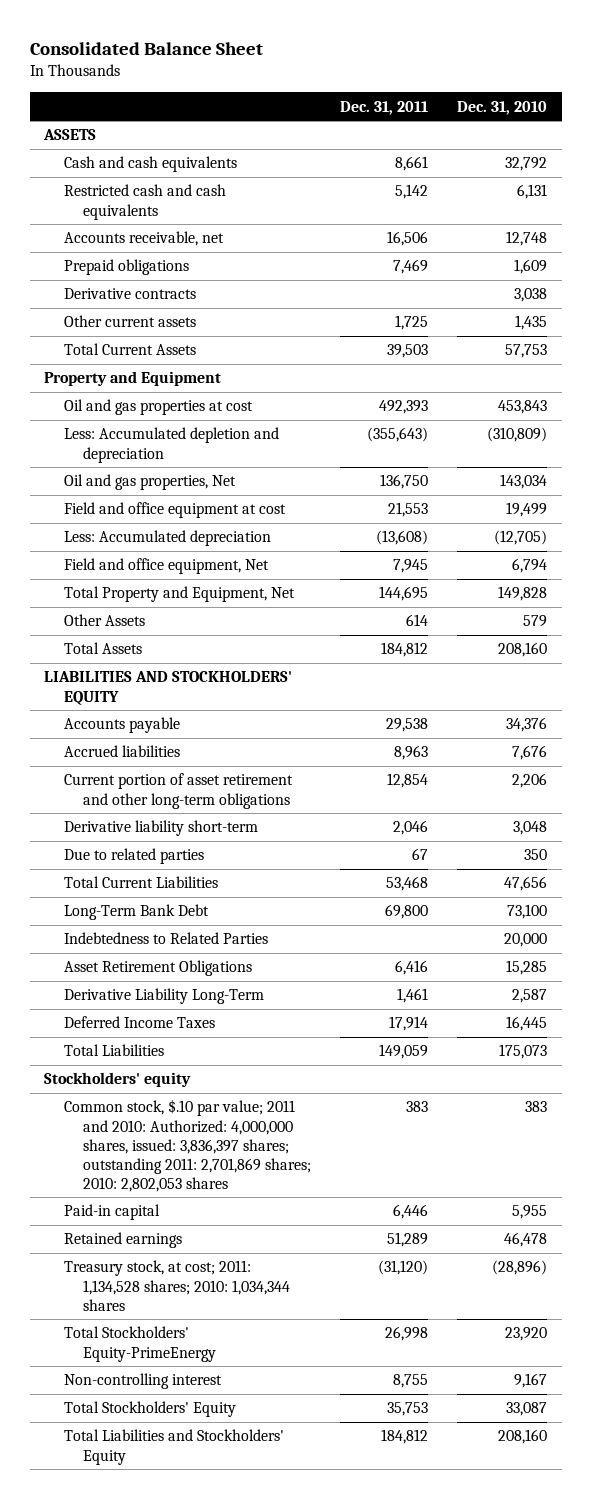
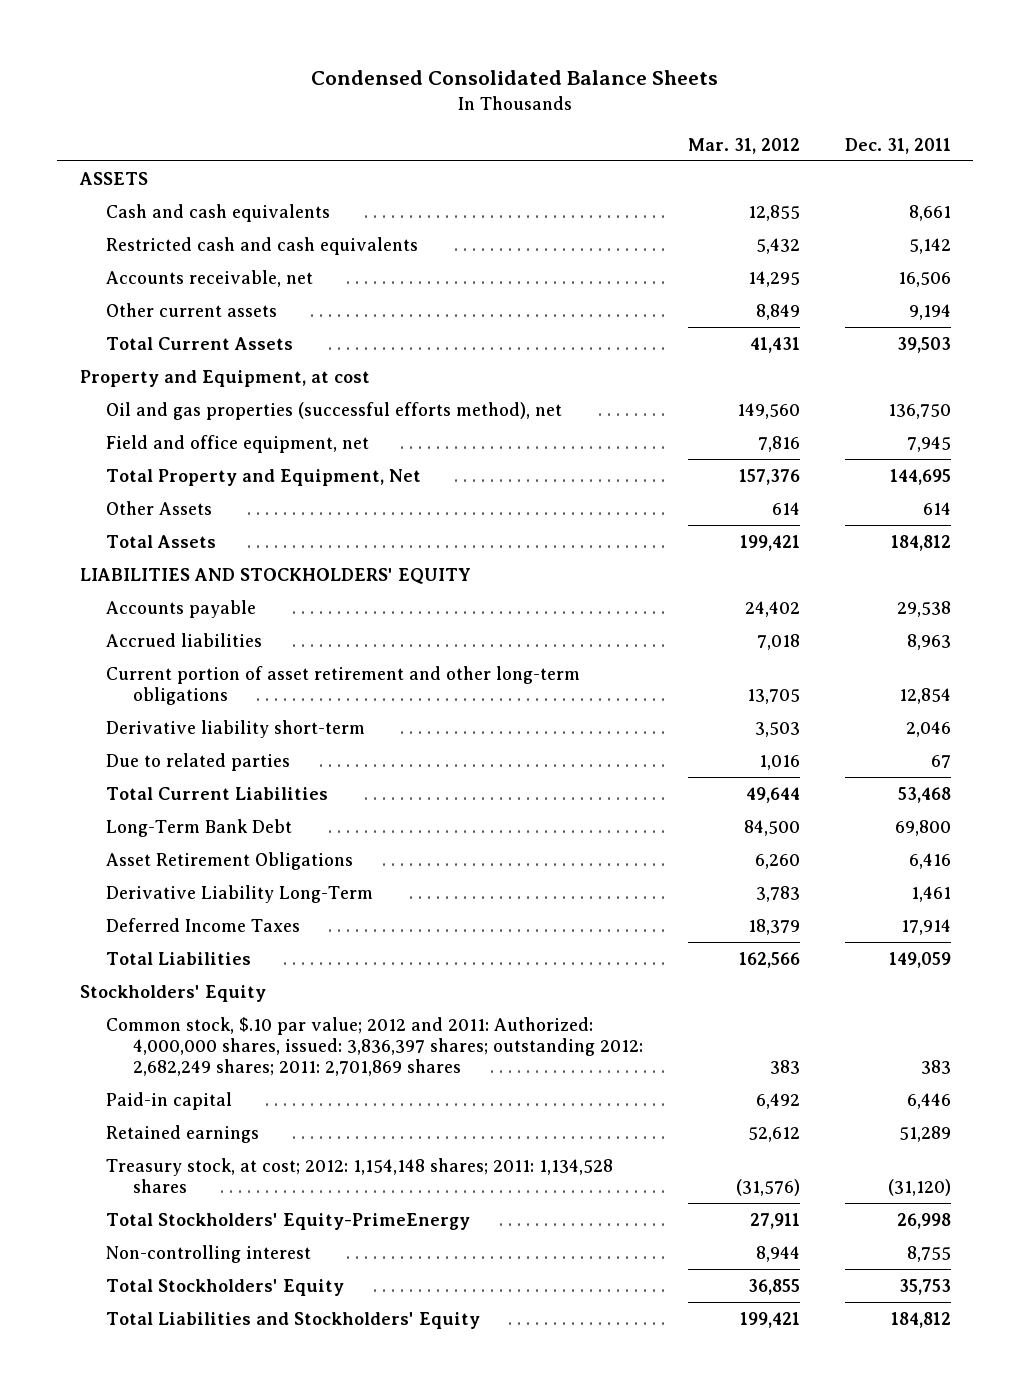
[29,41,263,55] Consolidated Balance Sheet -> [311,70,719,86] Condensed Consolidated Balance Sheets
[457,100,548,115] Dec. 31, 2010 -> none
none -> [687,137,800,154] Mar. 31, 2012
[63,259,189,276] Prepaid obligations -> none
[63,288,196,300] Derivative contracts -> none
[395,315,429,331] 1,725 -> [908,303,951,320] 9,194
[63,399,253,416] Oil and gas properties at cost -> none
[63,427,279,463] Less: Accumulated depletion and depreciation -> none
[63,530,271,547] Less: Accumulated depreciation -> none
[63,558,269,575] Field and office equipment, Net -> none
[44,371,222,387] Property and Equipment -> [79,369,370,387] Property and Equipment, at cost
[63,474,236,491] Oil and gas properties, Net -> [106,401,563,420] Oil and gas properties (successful efforts method), net
[63,502,286,519] Field and office equipment at cost -> [106,434,370,453] Field and office equipment, net
[388,502,429,518] 21,553 -> [906,435,951,452] 7,945
[63,932,268,945] Indebtedness to Related Parties -> none
[44,1072,192,1088] Stockholders' equity -> [79,984,266,1002] Stockholders' Equity
[63,1099,311,1192] Common stock, $.10 par value; 2011 and 2010: Authorized: 4,000,000 shares, issued: 3,836,397 shares; outstanding 2011: 2,701,869 shares; 2010: 2,802,053 shares -> [106,1016,643,1076] Common stock, $.10 par value; 2012 and 2011: Authorized: 4,000,000 shares, issued: 3,836,397 shares; outstanding 2012: 2,682,249 shares; 2011: 2,701,869 shares
[63,1260,290,1311] Treasury stock, at cost; 2011: 1,134,528 shares; 2010: 1,034,344 shares -> [106,1157,614,1193] Treasury stock, at cost; 2012: 1,154,148 shares; 2011: 1,134,528 shares

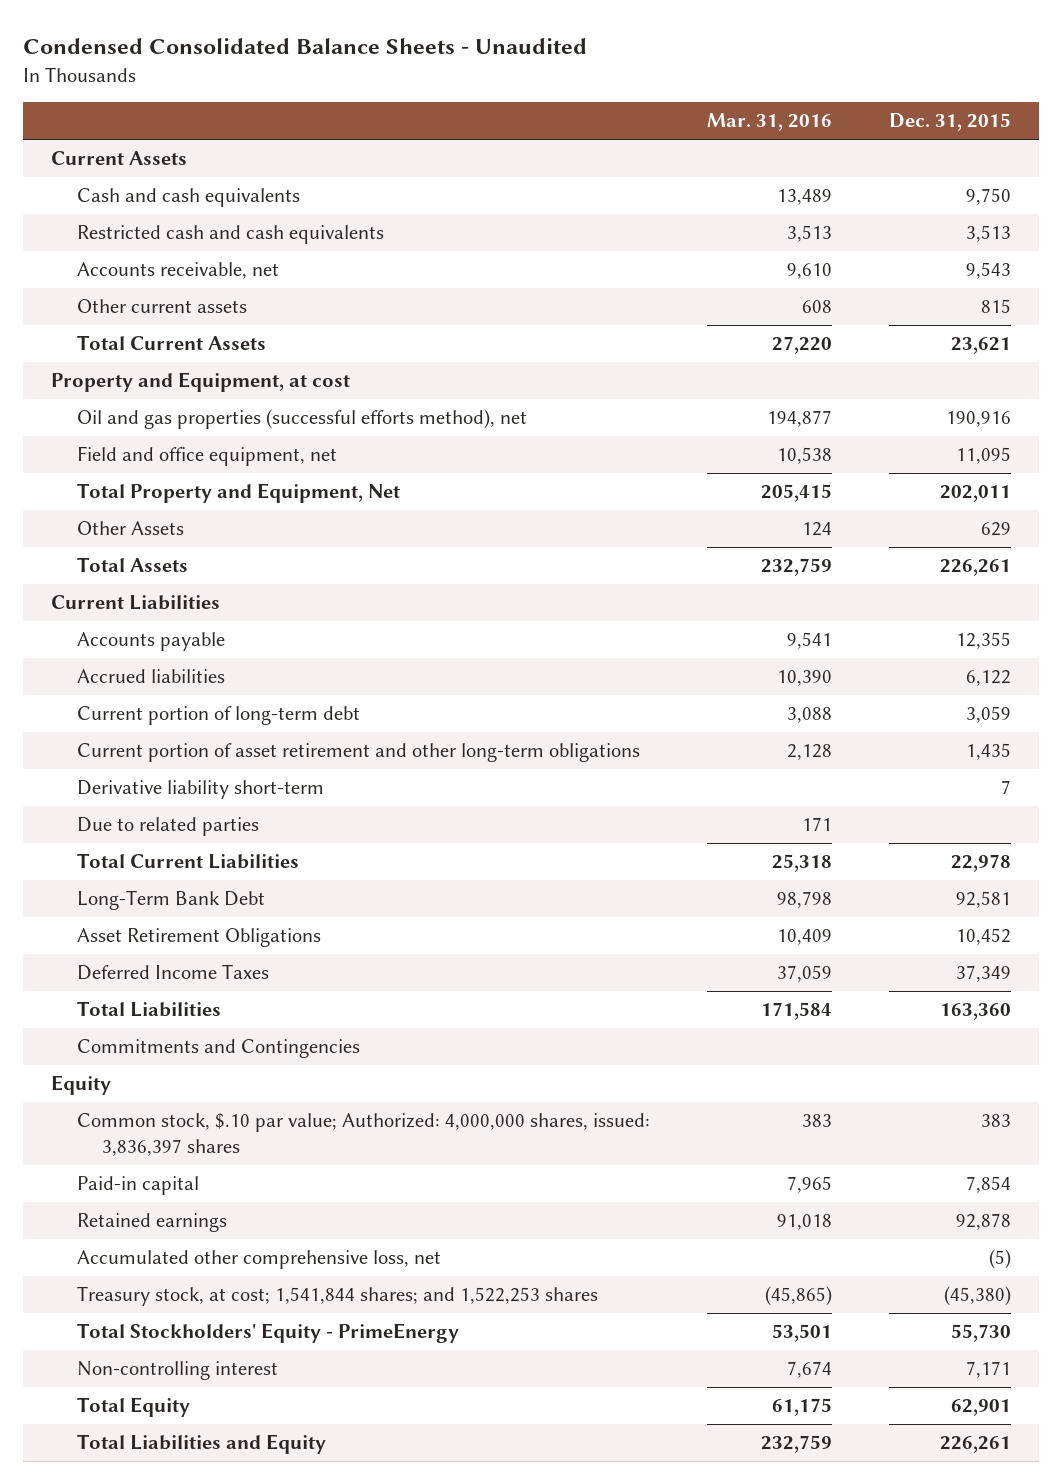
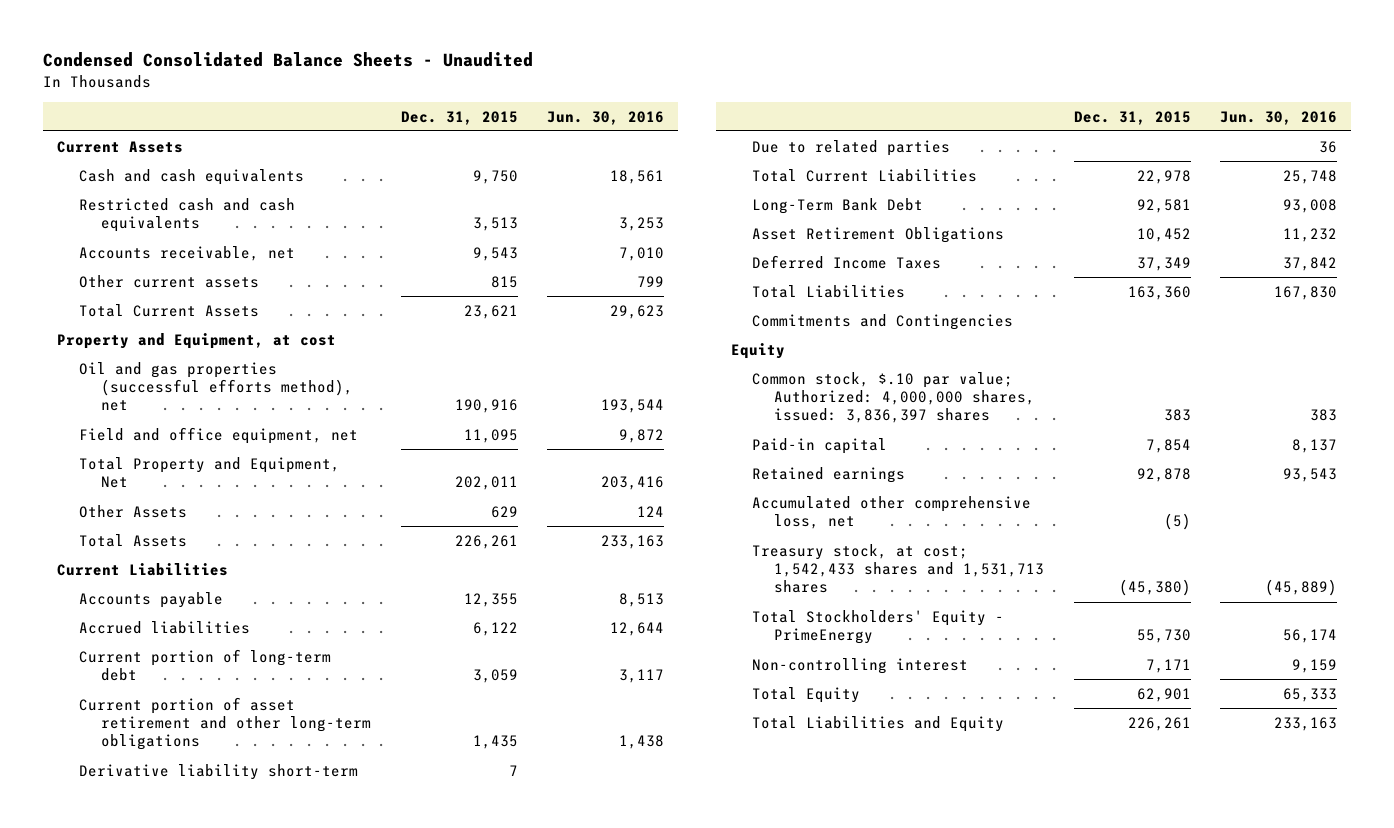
[706,113,832,132] Mar. 31, 2016 -> none
none -> [546,110,664,125] Jun. 30, 2016
[76,1286,598,1307] Treasury stock, at cost; 1,541,844 shares; and 1,522,253 shares -> [752,543,1045,594] Treasury stock, at cost; 1,542,433 shares and 1,531,713 shares

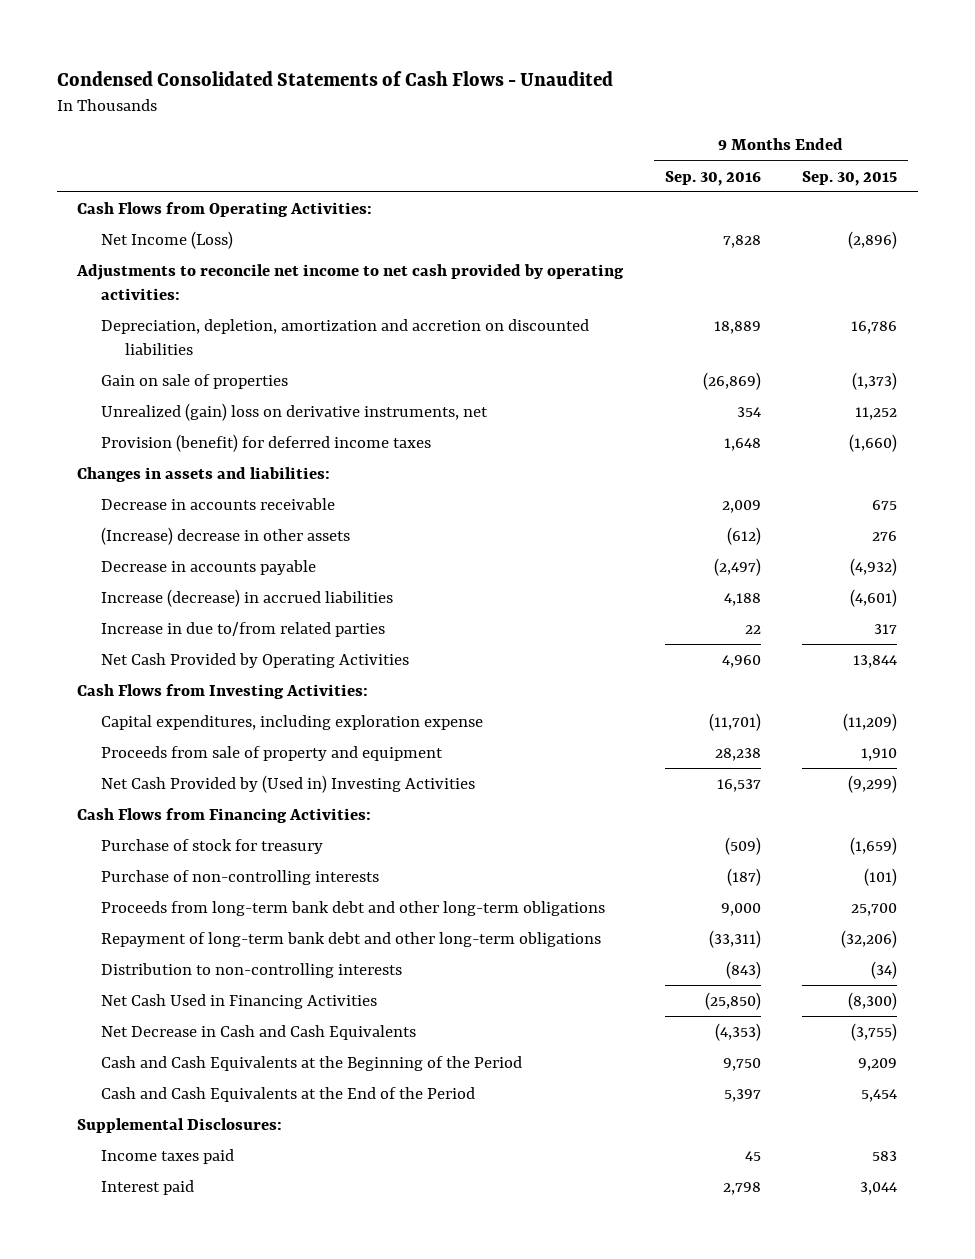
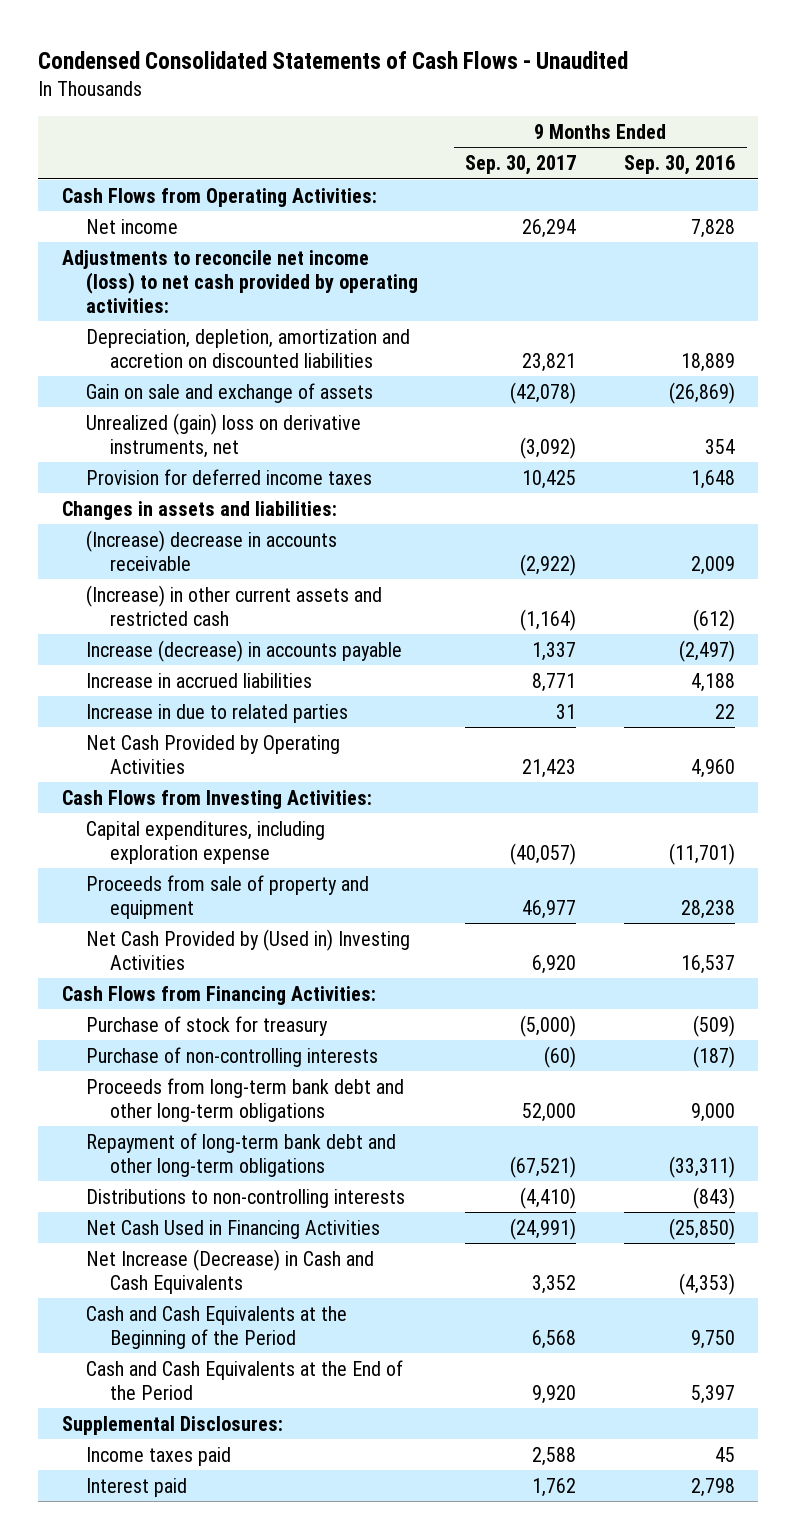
[802,170,898,186] Sep. 30, 2015 -> none
none -> [465,155,577,176] Sep. 30, 2017
[101,230,234,249] Net Income (Loss) -> [86,218,179,234] Net income
[76,263,625,301] Adjustments to reconcile net income to net cash provided by operating activities: -> [61,249,419,313] Adjustments to reconcile net income (loss) to net cash provided by operating activities:
[101,373,289,389] Gain on sale of properties -> [86,382,374,403] Gain on sale and exchange of assets
[101,433,432,452] Provision (benefit) for deferred income taxes -> [86,468,373,485] Provision for deferred income taxes
[101,497,336,510] Decrease in accounts receivable -> [86,529,338,571] (Increase) decrease in accounts receivable
[101,526,351,545] (Increase) decrease in other assets -> [86,584,383,626] (Increase) in other current assets and restricted cash
[101,559,317,575] Decrease in accounts payable -> [86,639,403,662] Increase (decrease) in accounts payable
[101,588,394,607] Increase (decrease) in accrued liabilities -> [86,672,313,688] Increase in accrued liabilities
[101,621,386,637] Increase in due to/from related parties -> [86,703,349,723] Increase in due to related parties
[101,962,403,978] Distribution to non-controlling interests -> [86,1188,406,1208] Distributions to non-controlling interests
[101,1024,417,1040] Net Decrease in Cash and Cash Equivalents -> [86,1248,375,1294] Net Increase (Decrease) in Cash and Cash Equivalents

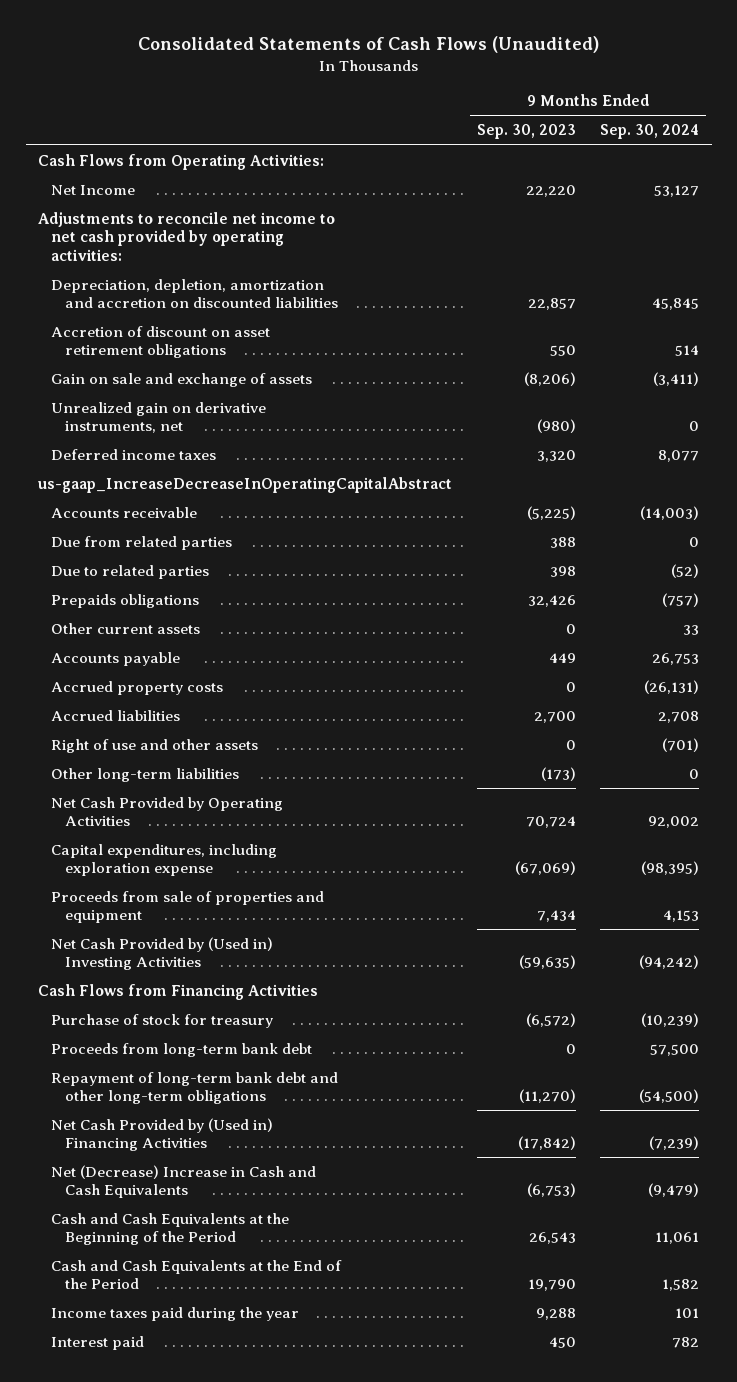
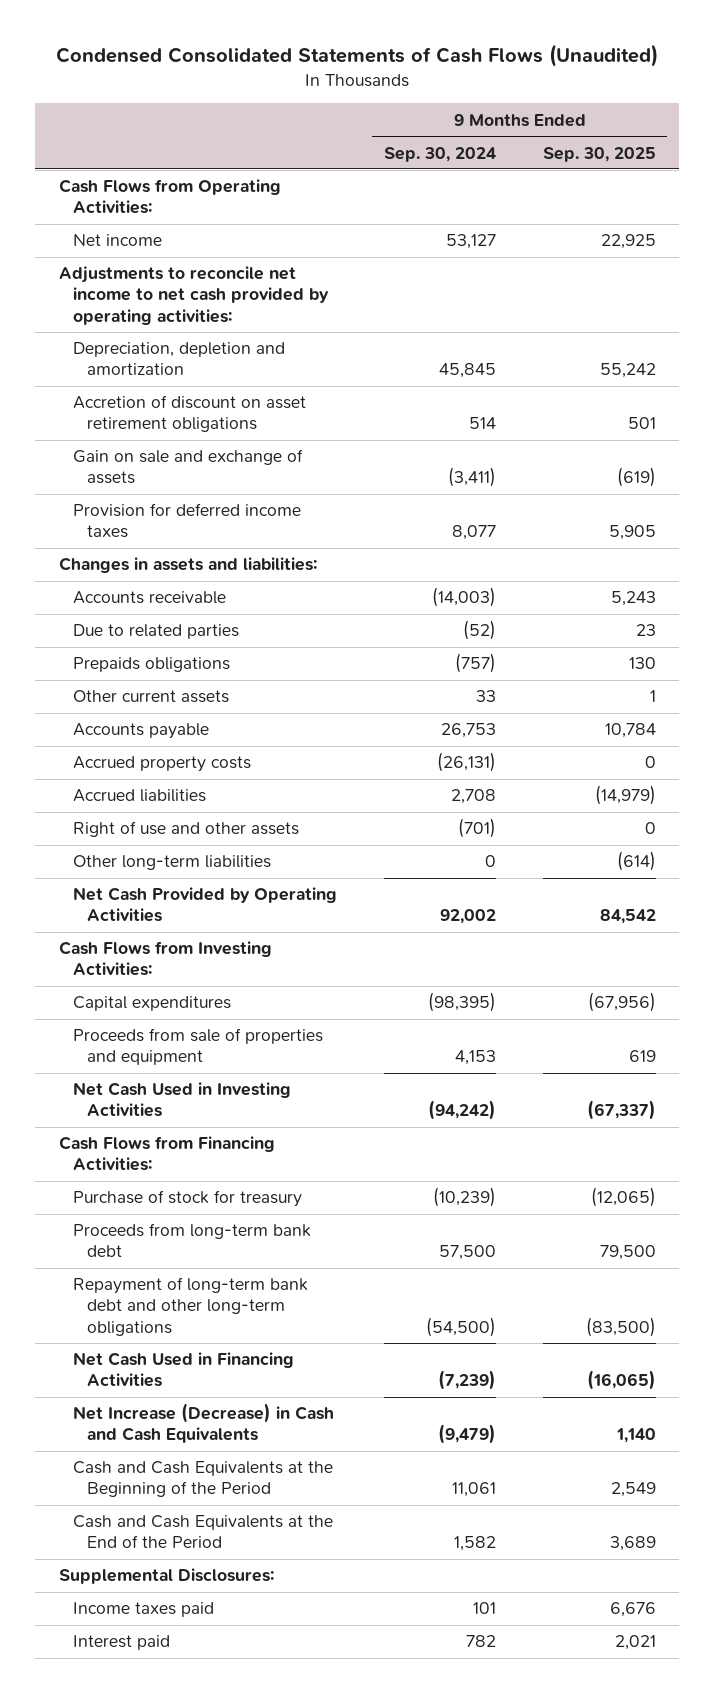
[137,35,599,53] Consolidated Statements of Cash Flows (Unaudited) -> [56,44,659,68] Condensed Consolidated Statements of Cash Flows (Unaudited)
[476,124,576,140] Sep. 30, 2023 -> none
none -> [542,146,656,162] Sep. 30, 2025
[51,184,136,195] Net Income -> [73,234,163,247] Net income
[51,278,338,309] Depreciation, depletion, amortization and accretion on discounted liabilities -> [73,342,286,376] Depreciation, depletion and amortization
[51,401,267,434] Unrealized gain on derivative instruments, net -> none
[51,448,217,460] Deferred income taxes -> [73,503,302,539] Provision for deferred income taxes
[37,476,452,493] us-gaap_IncreaseDecreaseInOperatingCapitalAbstract -> [58,557,317,574] Changes in assets and liabilities:
[51,535,233,550] Due from related parties -> none
none -> [58,941,272,977] Cash Flows from Investing Activities:
[51,843,278,877] Capital expenditures, including exploration expense -> [73,996,232,1012] Capital expenditures
[51,936,274,971] Net Cash Provided by (Used in) Investing Activities -> [73,1082,292,1118] Net Cash Used in Investing Activities
[37,983,318,1000] Cash Flows from Financing Activities -> [58,1136,275,1172] Cash Flows from Financing Activities:
[51,1117,274,1152] Net Cash Provided by (Used in) Financing Activities -> [73,1352,295,1388] Net Cash Used in Financing Activities
[51,1164,317,1199] Net (Decrease) Increase in Cash and Cash Equivalents -> [73,1403,335,1444] Net Increase (Decrease) in Cash and Cash Equivalents
none -> [58,1568,274,1585] Supplemental Disclosures:
[51,1306,300,1321] Income taxes paid during the year -> [73,1602,215,1618] Income taxes paid

